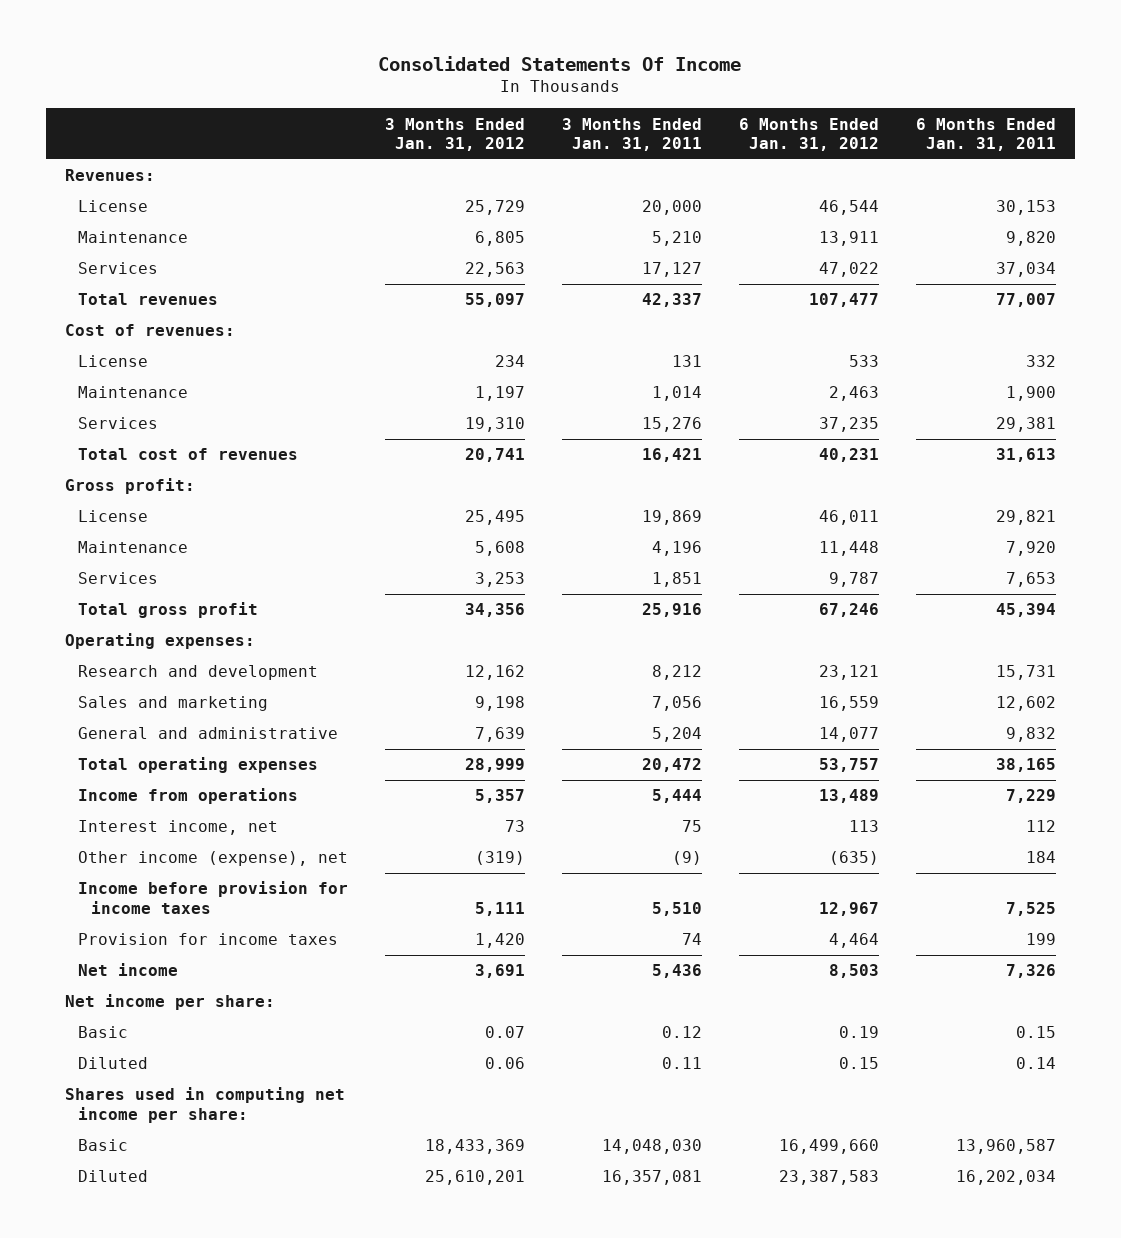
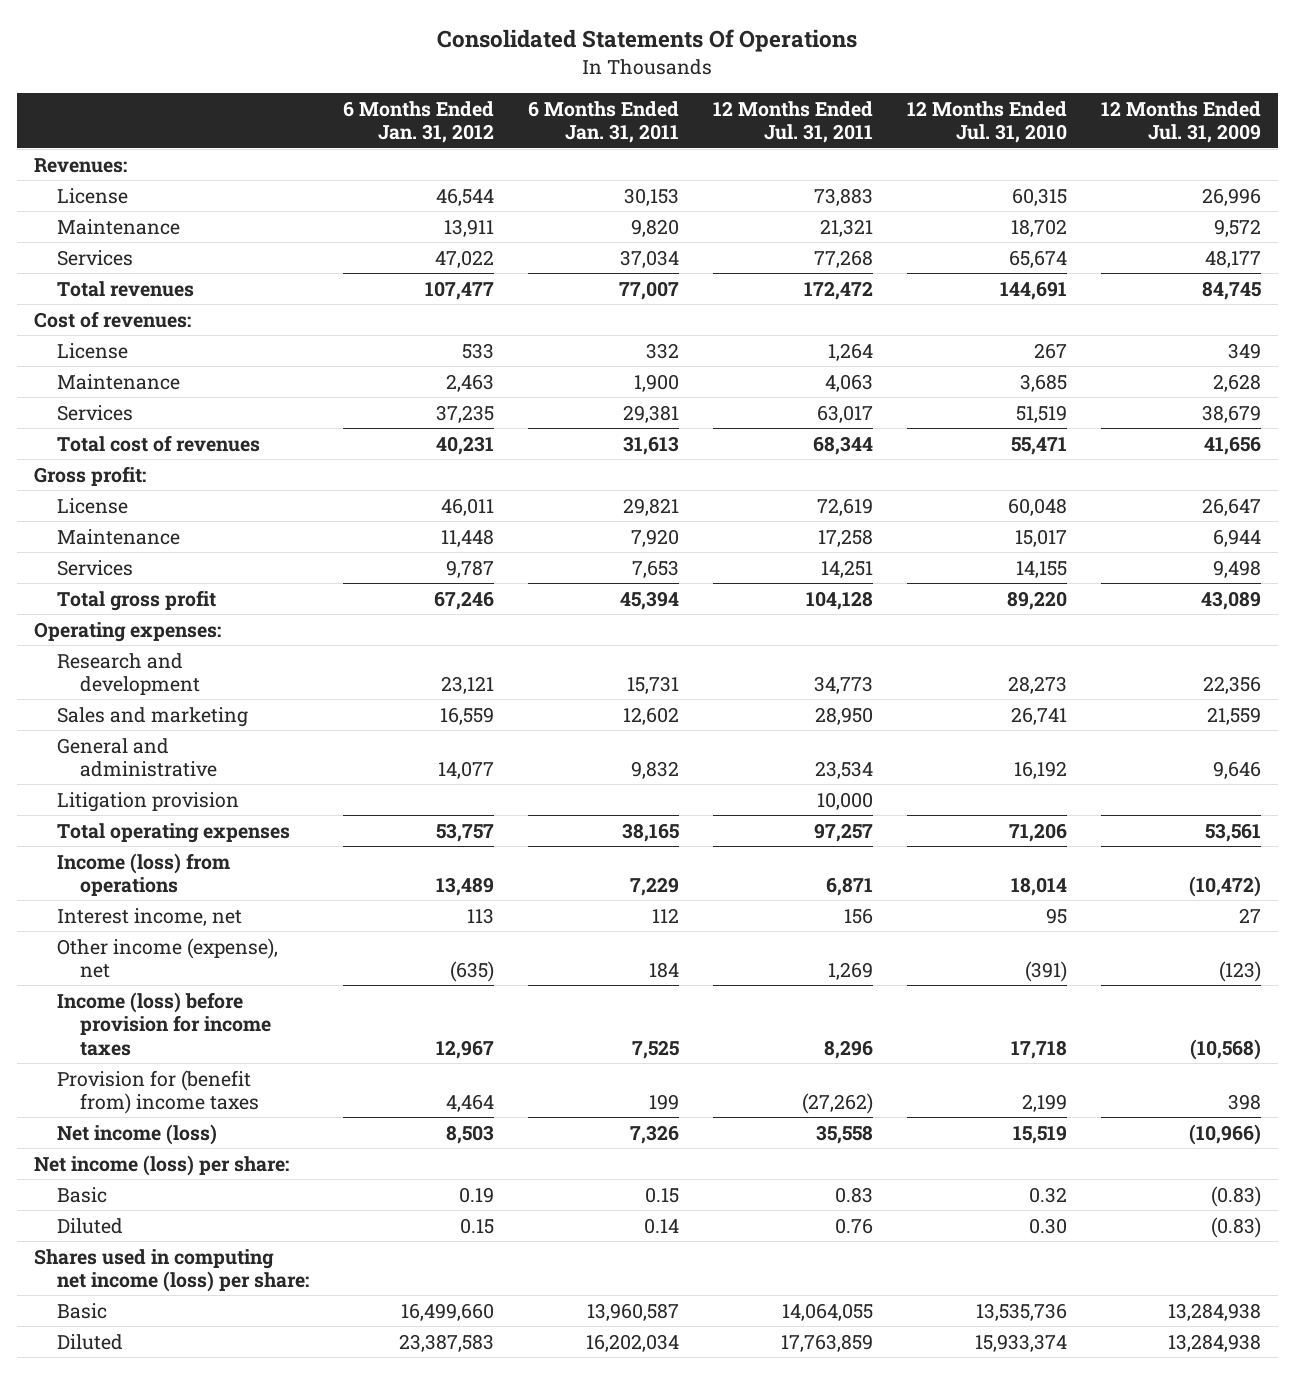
[378,55,742,71] Consolidated Statements Of Income -> [437,29,858,53] Consolidated Statements Of Operations
[385,117,526,152] 3 Months Ended Jan. 31, 2012 -> none
[562,117,703,152] 3 Months Ended Jan. 31, 2011 -> none
none -> [712,100,873,144] 12 Months Ended Jul. 31, 2011
none -> [906,100,1067,144] 12 Months Ended Jul. 31, 2010
none -> [1100,100,1261,144] 12 Months Ended Jul. 31, 2009
none -> [56,791,239,812] Litigation provision
[78,788,299,805] Income from operations -> [56,852,230,897] Income (loss) from operations
[78,881,349,914] Income before provision for income taxes -> [56,991,271,1056] Income (loss) before provision for income taxes
[78,933,339,946] Provision for income taxes -> [56,1069,259,1115] Provision for (benefit from) income taxes
[78,963,179,977] Net income -> [56,1123,217,1145] Net income (loss)
[64,994,275,1011] Net income per share: -> [33,1154,289,1176] Net income (loss) per share:
[64,1087,345,1123] Shares used in computing net income per share: -> [33,1248,309,1293] Shares used in computing net income (loss) per share:

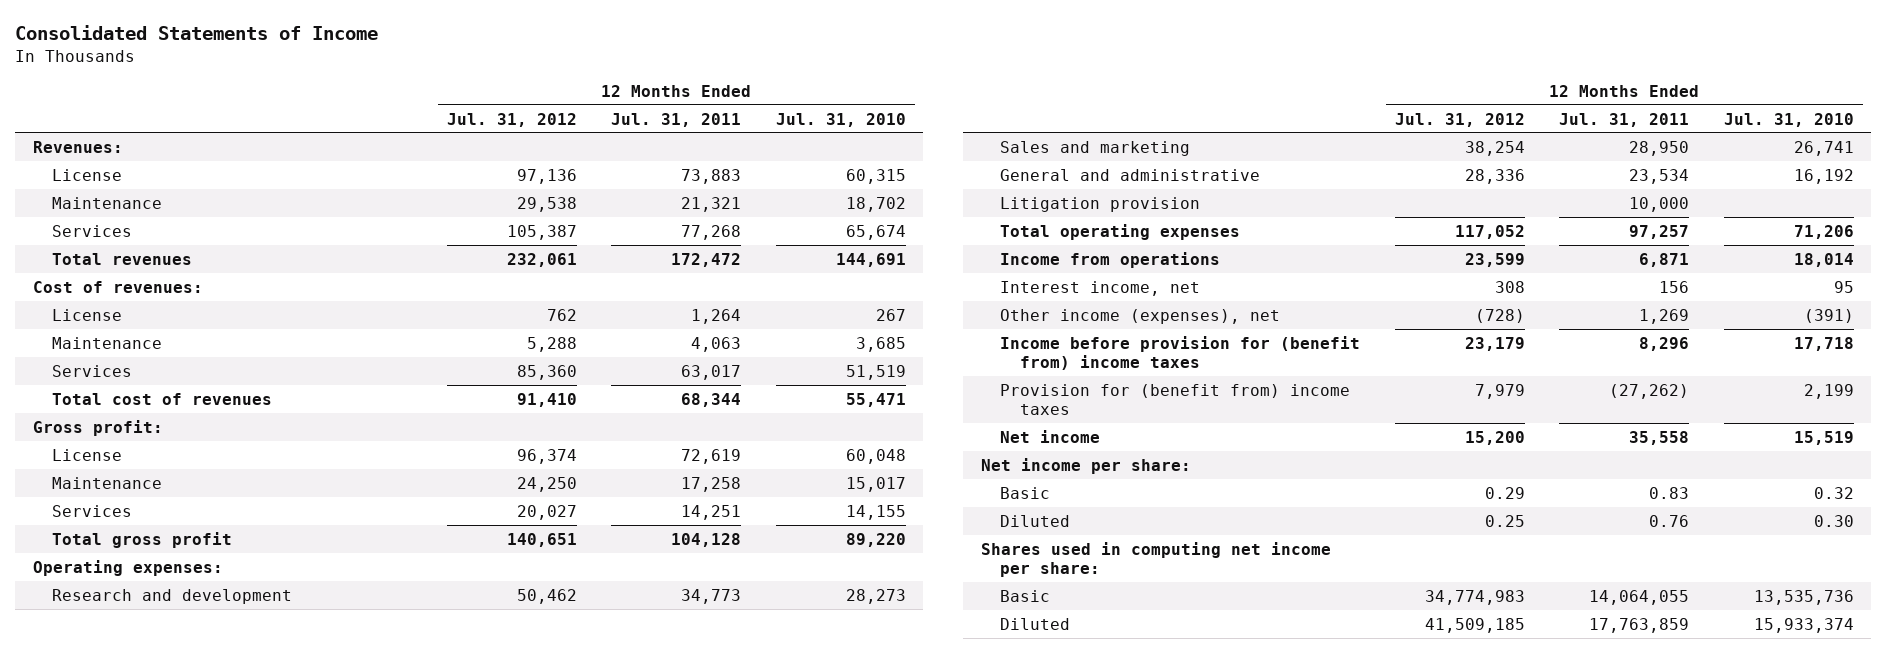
[437,29,858,53] Consolidated Statements Of Operations -> [15,25,379,41] Consolidated Statements of Income
[342,100,494,144] 6 Months Ended Jan. 31, 2012 -> none
[527,100,679,144] 6 Months Ended Jan. 31, 2011 -> none
[1100,100,1261,144] 12 Months Ended Jul. 31, 2009 -> none
none -> [446,112,577,127] Jul. 31, 2012
[56,852,230,897] Income (loss) from operations -> [1000,251,1221,268] Income from operations
[56,937,278,979] Other income (expense), net -> [1000,308,1281,324] Other income (expenses), net
[56,991,271,1056] Income (loss) before provision for income taxes -> [1000,335,1361,370] Income before provision for (benefit from) income taxes
[56,1123,217,1145] Net income (loss) -> [1000,429,1101,443] Net income
[33,1154,289,1176] Net income (loss) per share: -> [980,457,1191,474] Net income per share:
[33,1248,309,1293] Shares used in computing net income (loss) per share: -> [980,541,1331,577] Shares used in computing net income per share:

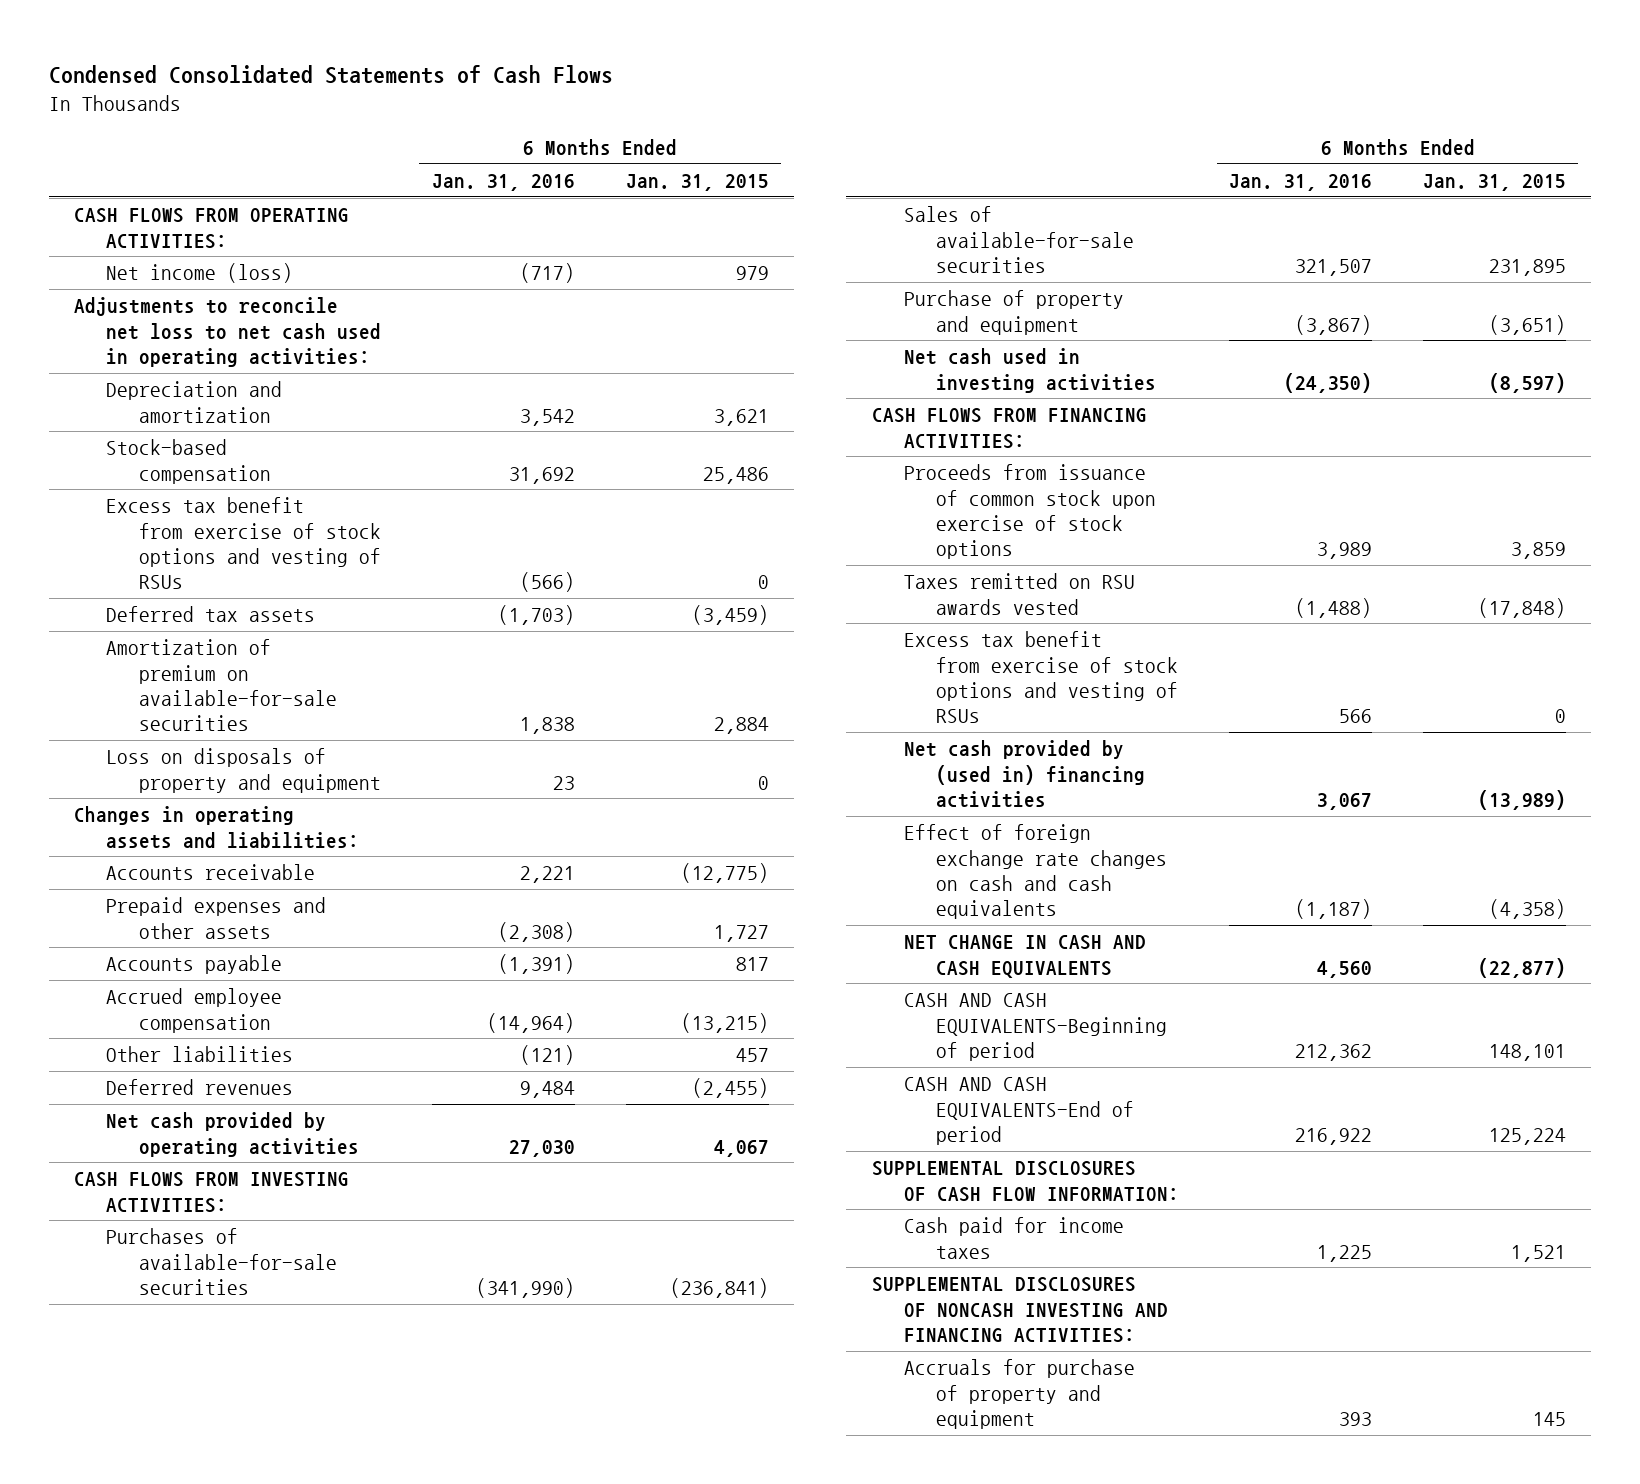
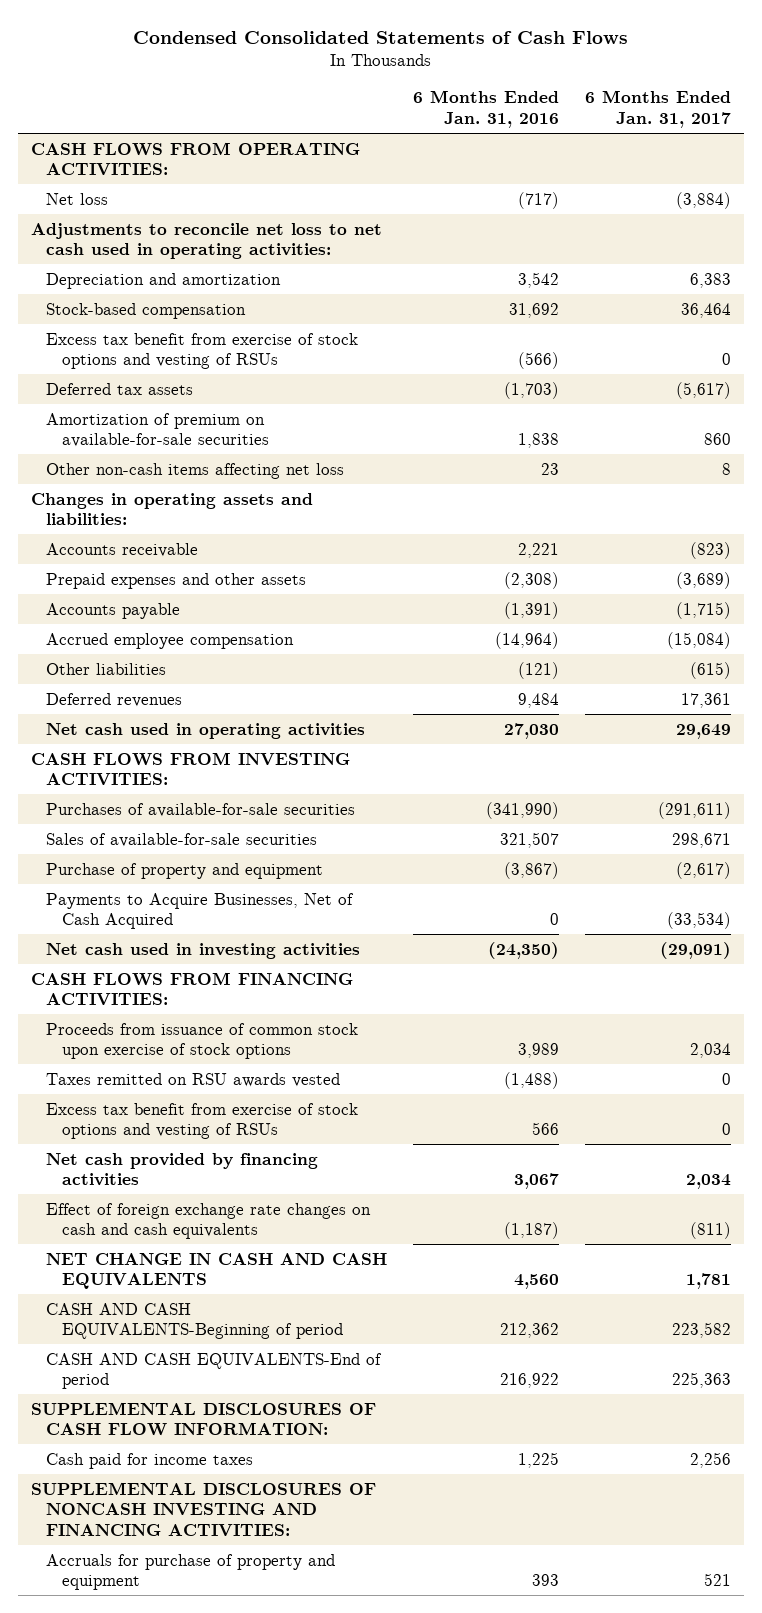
[625,174,769,192] Jan. 31, 2015 -> none
none -> [585,90,732,128] 6 Months Ended Jan. 31, 2017
[106,263,294,284] Net income (loss) -> [46,192,109,205] Net loss
[106,748,381,793] Loss on disposals of property and equipment -> none
none -> [46,462,345,479] Other non-cash items affecting net loss
[106,1112,359,1157] Net cash provided by operating activities -> [46,722,366,739] Net cash used in operating activities
none -> [46,892,355,930] Payments to Acquire Businesses, Net of Cash Acquired
[903,740,1145,808] Net cash provided by (used in) financing activities -> [46,1152,319,1187] Net cash provided by financing activities

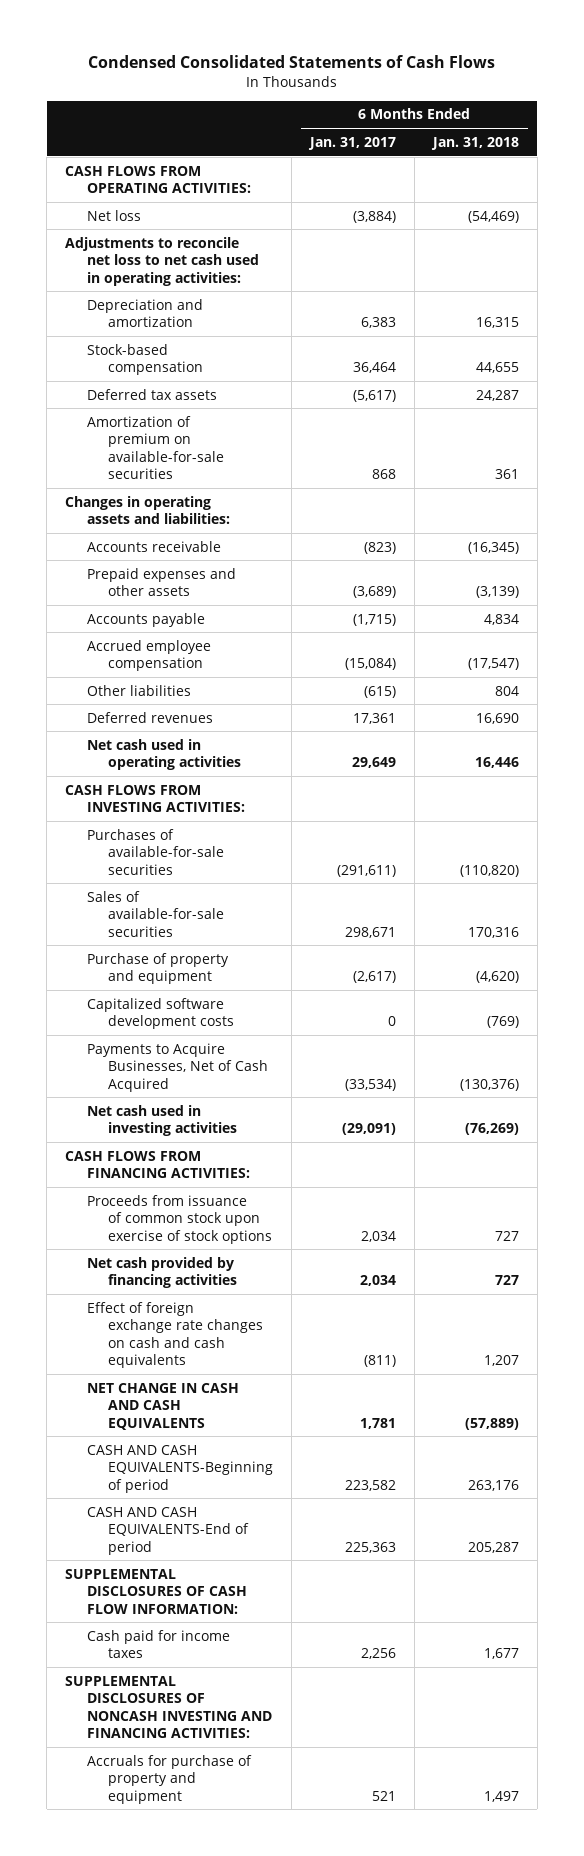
[413,90,560,128] 6 Months Ended Jan. 31, 2016 -> none
none -> [430,136,519,150] Jan. 31, 2018
[46,332,359,370] Excess tax benefit from exercise of stock options and vesting of RSUs -> none
[46,462,345,479] Other non-cash items affecting net loss -> none
[704,433,732,446] 860 -> [371,469,396,480] 868
none -> [86,997,234,1030] Capitalized software development costs
[46,1072,341,1087] Taxes remitted on RSU awards vested -> none
[46,1102,359,1140] Excess tax benefit from exercise of stock options and vesting of RSUs -> none

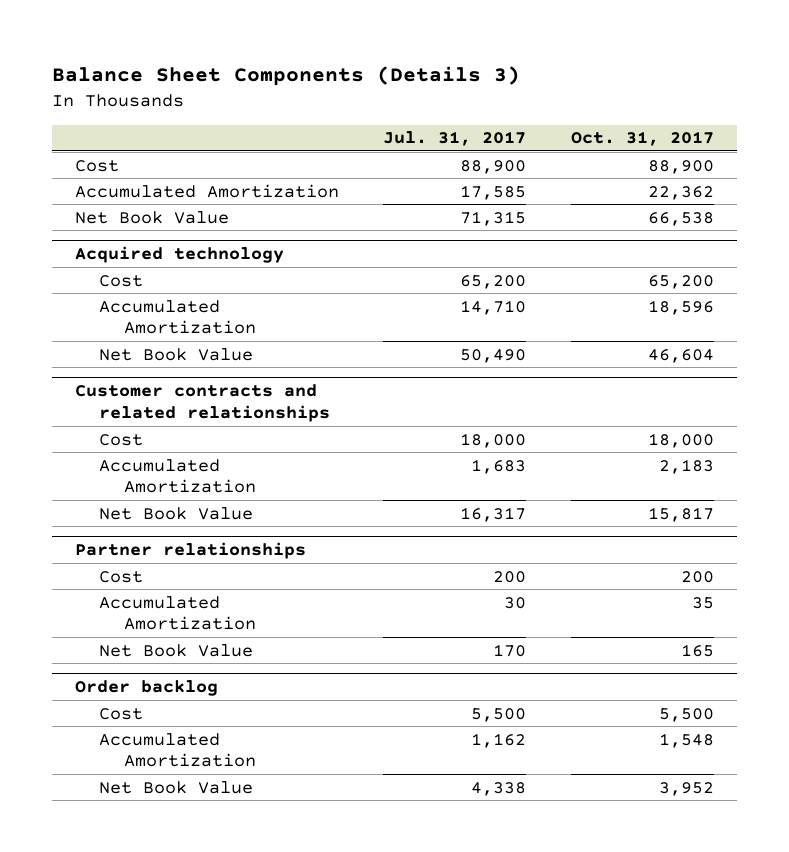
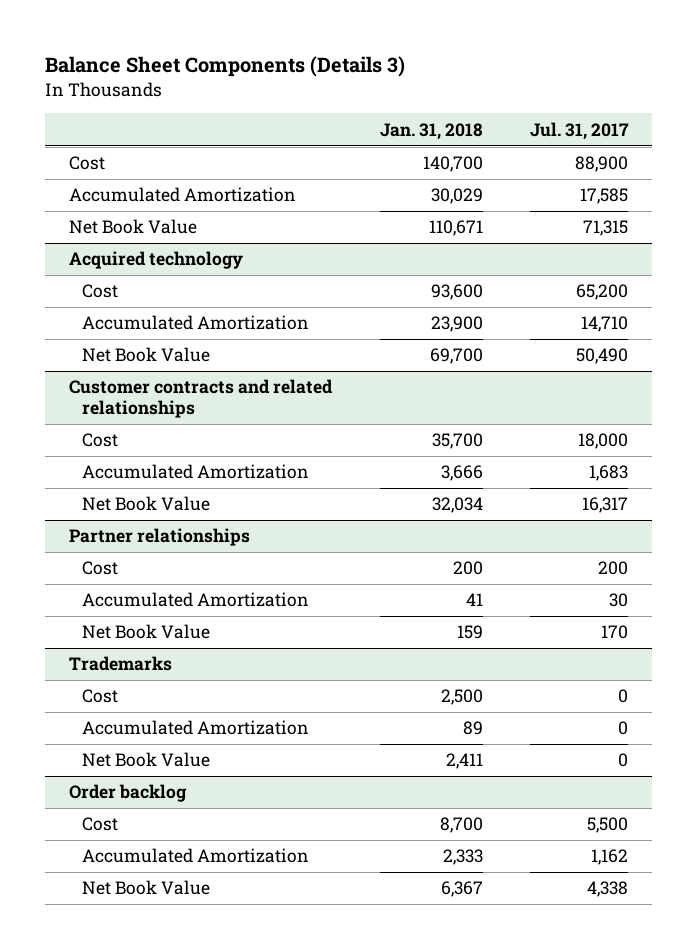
[571,131,715,147] Oct. 31, 2017 -> none
none -> [379,122,483,140] Jan. 31, 2018
none -> [69,656,173,672] Trademarks
none -> [82,689,119,704] Cost
none -> [82,720,310,736] Accumulated Amortization
none -> [82,752,211,768] Net Book Value

